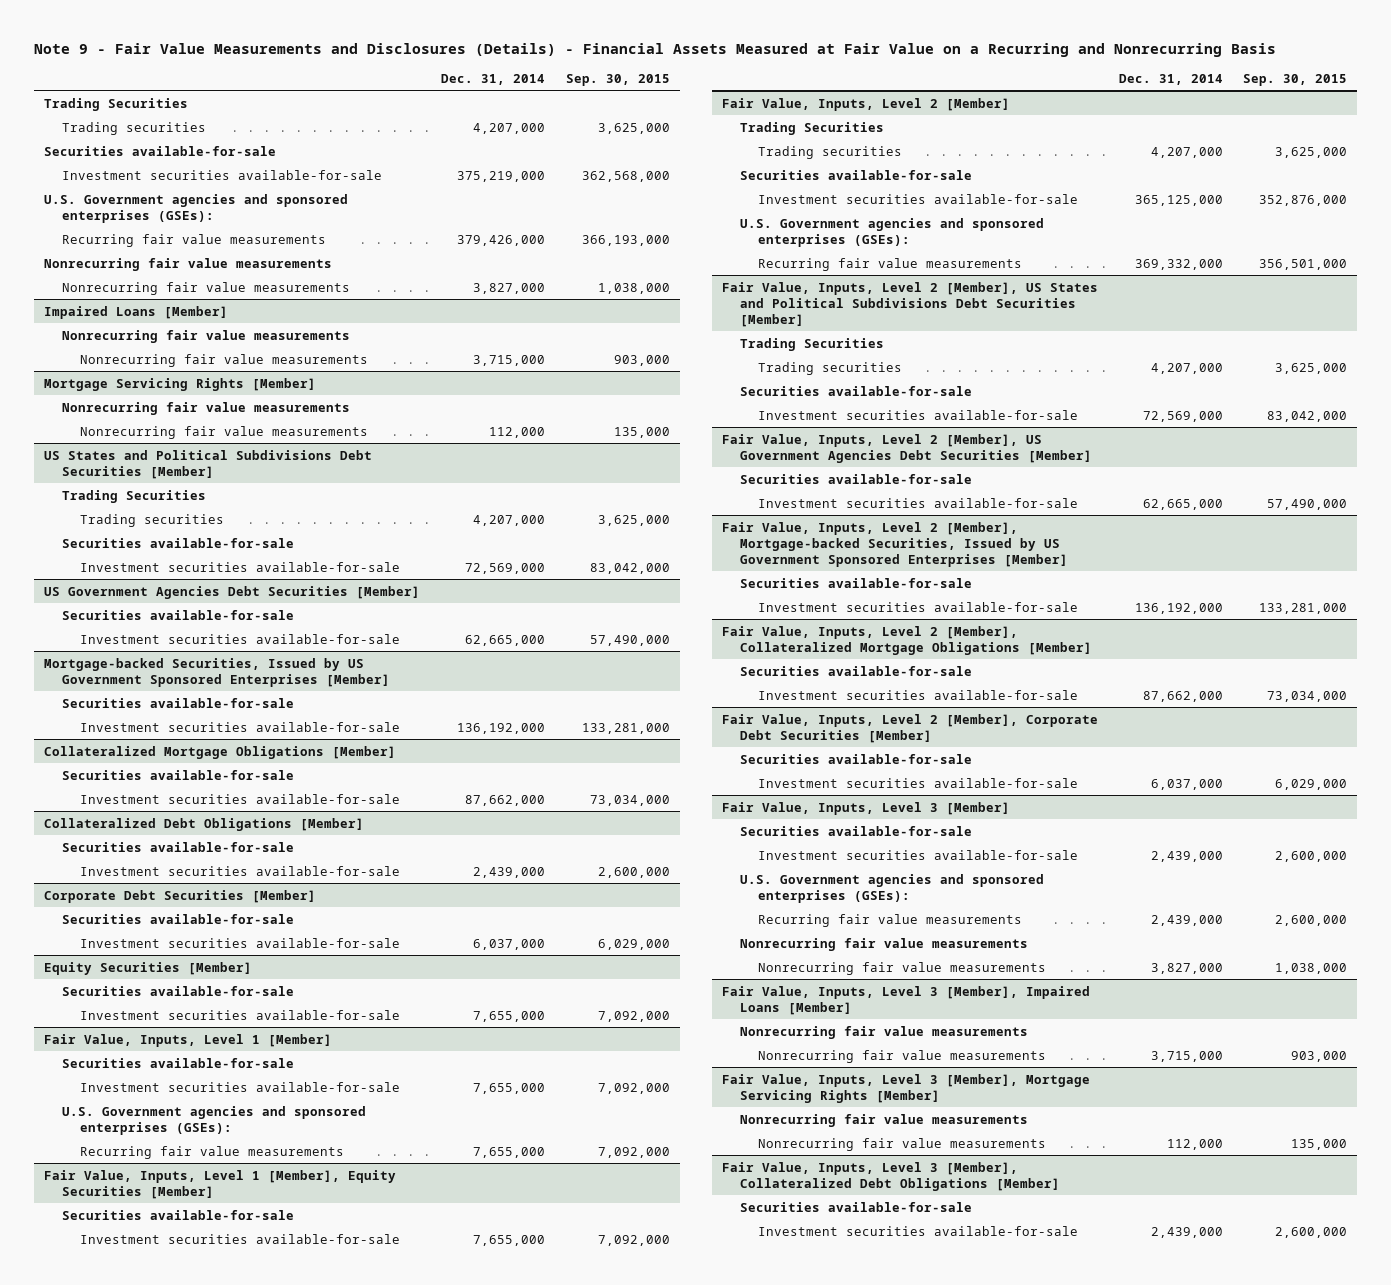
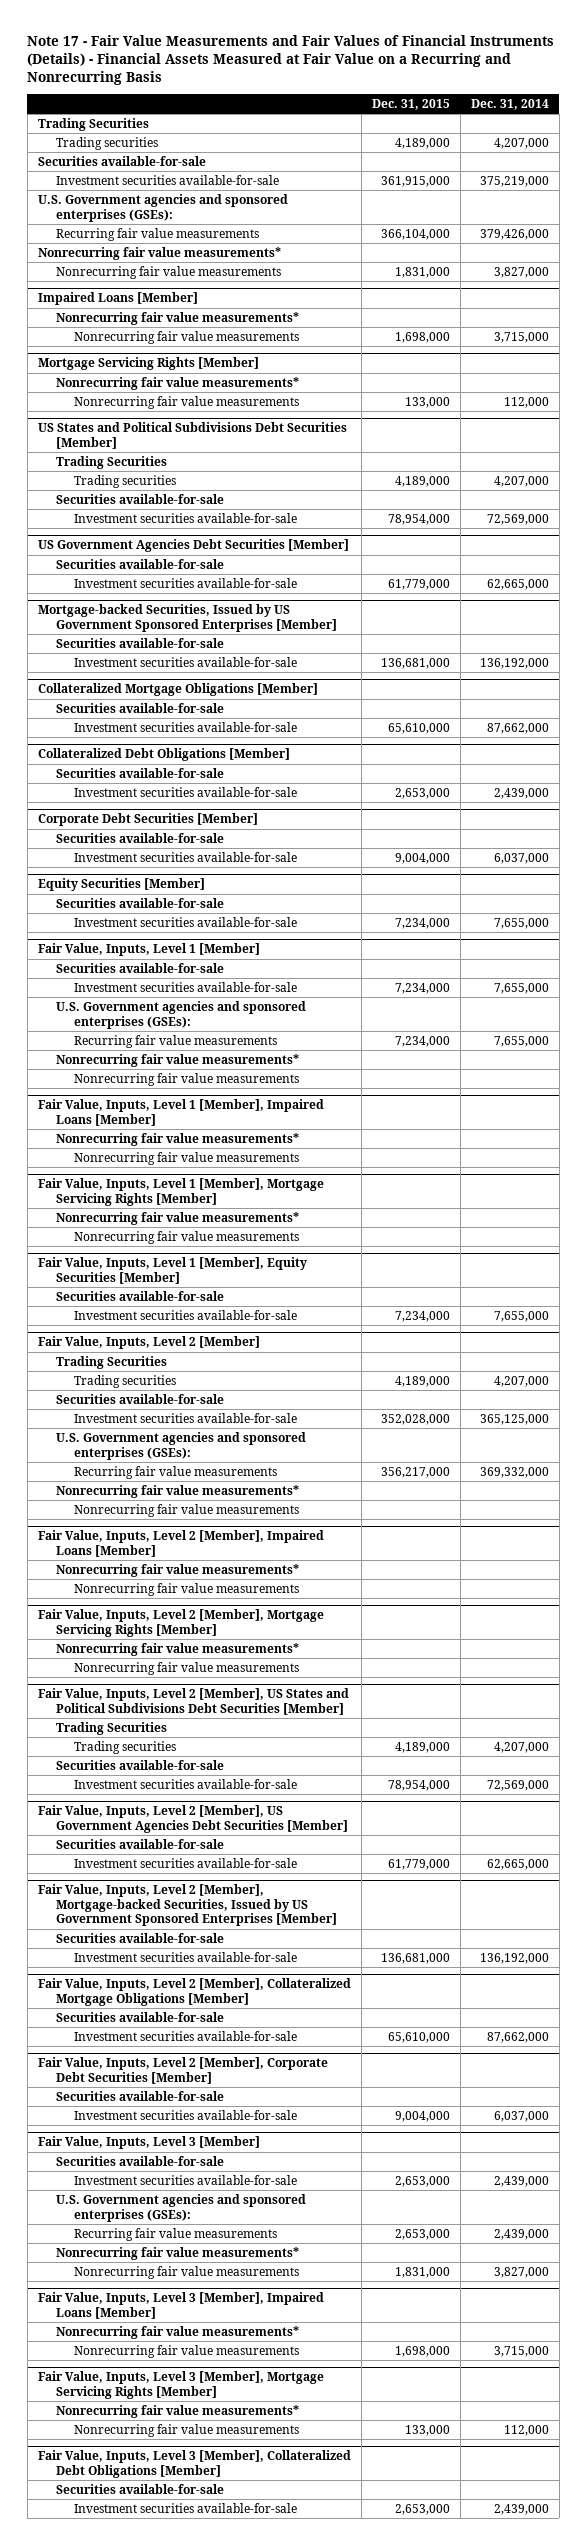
[33,42,1276,57] Note 9 - Fair Value Measurements and Disclosures (Details) - Financial Assets Measured at Fair Value on a Recurring and Nonrecurring Basis -> [27,34,555,86] Note 17 - Fair Value Measurements and Fair Values of Financial Instruments (Details) - Financial Assets Measured at Fair Value on a Recurring and Nonrecurring Basis
[565,73,670,86] Sep. 30, 2015 -> none
none -> [371,98,450,110] Dec. 31, 2015
[44,257,333,271] Nonrecurring fair value measurements -> [37,246,281,260] Nonrecurring fair value measurements*
[62,329,351,343] Nonrecurring fair value measurements -> [55,311,299,325] Nonrecurring fair value measurements*
[62,401,351,415] Nonrecurring fair value measurements -> [55,376,299,390] Nonrecurring fair value measurements*
none -> [55,1053,299,1067] Nonrecurring fair value measurements*
none -> [74,1072,300,1086] Nonrecurring fair value measurements
none -> [37,1099,324,1126] Fair Value, Inputs, Level 1 [Member], Impaired Loans [Member]
none -> [55,1132,299,1146] Nonrecurring fair value measurements*
none -> [74,1151,300,1165] Nonrecurring fair value measurements
none -> [37,1178,324,1206] Fair Value, Inputs, Level 1 [Member], Mortgage Servicing Rights [Member]
none -> [55,1211,299,1225] Nonrecurring fair value measurements*
none -> [74,1230,300,1244] Nonrecurring fair value measurements
none -> [55,1484,299,1498] Nonrecurring fair value measurements*
none -> [74,1503,300,1517] Nonrecurring fair value measurements
none -> [37,1530,324,1557] Fair Value, Inputs, Level 2 [Member], Impaired Loans [Member]
none -> [55,1563,299,1577] Nonrecurring fair value measurements*
none -> [74,1582,300,1596] Nonrecurring fair value measurements
none -> [37,1609,324,1637] Fair Value, Inputs, Level 2 [Member], Mortgage Servicing Rights [Member]
none -> [55,1642,299,1656] Nonrecurring fair value measurements*
none -> [74,1661,300,1675] Nonrecurring fair value measurements
[739,937,1028,951] Nonrecurring fair value measurements -> [55,2246,299,2260] Nonrecurring fair value measurements*
[739,1025,1028,1039] Nonrecurring fair value measurements -> [55,2325,299,2339] Nonrecurring fair value measurements*
[739,1113,1028,1127] Nonrecurring fair value measurements -> [55,2404,299,2418] Nonrecurring fair value measurements*

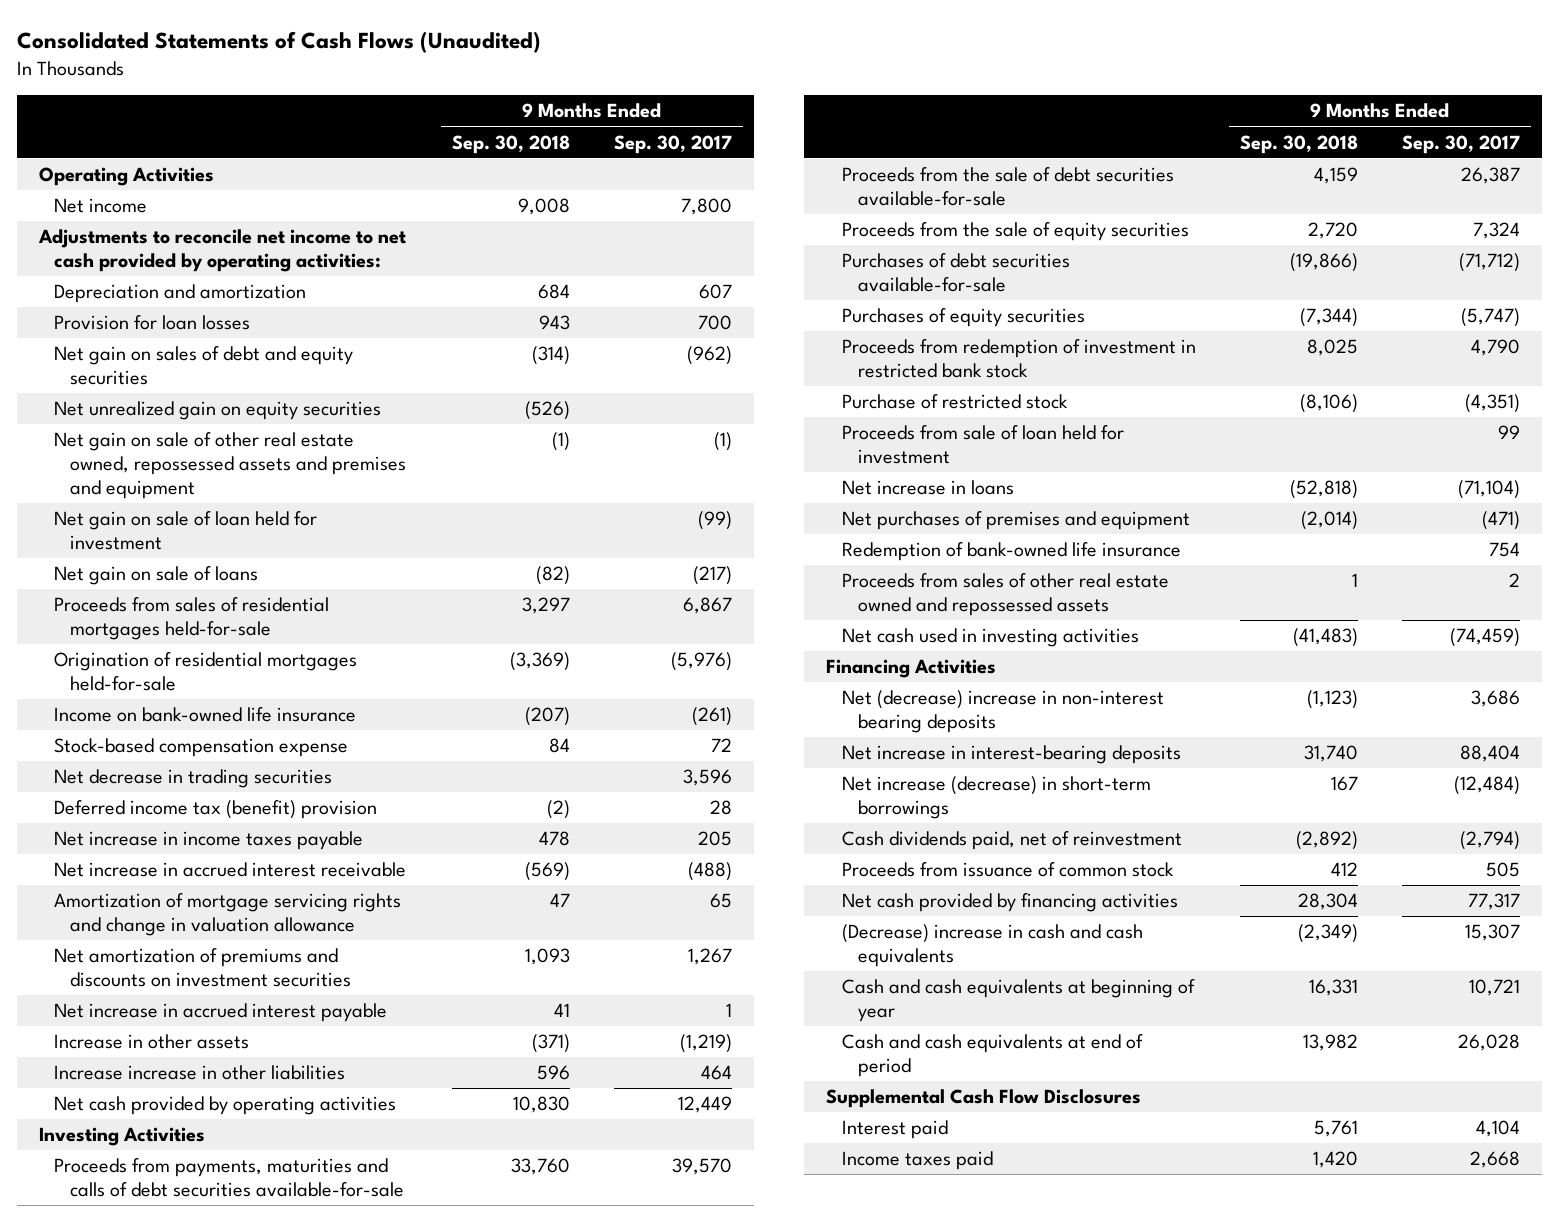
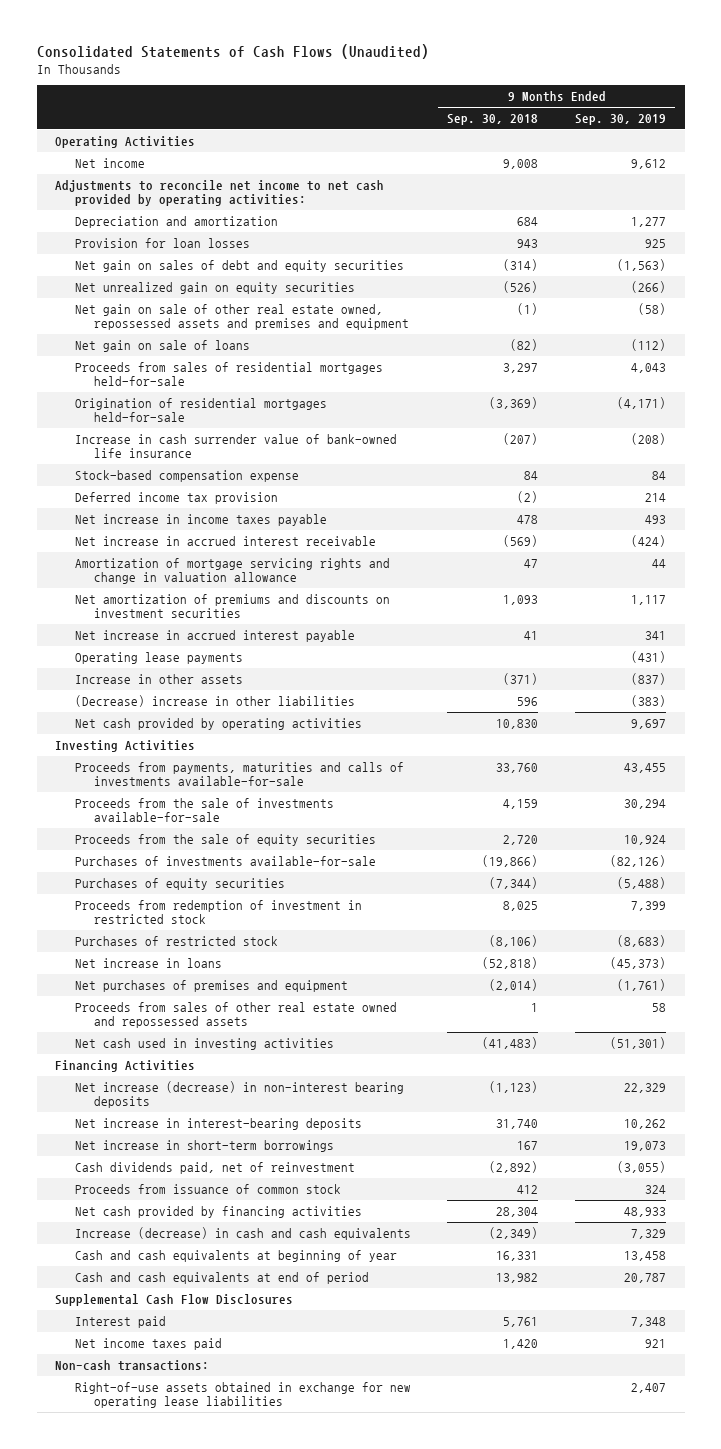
[614,134,733,154] Sep. 30, 2017 -> none
none -> [575,113,667,125] Sep. 30, 2019
[54,511,318,550] Net gain on sale of loan held for investment -> none
[54,707,357,723] Income on bank-owned life insurance -> [74,433,397,459] Increase in cash surrender value of bank-owned life insurance
[54,769,333,789] Net decrease in trading securities -> none
[54,800,378,820] Deferred income tax (benefit) provision -> [74,491,278,504] Deferred income tax provision
none -> [74,651,243,664] Operating lease payments
[54,1065,346,1081] Increase increase in other liabilities -> [74,694,355,707] (Decrease) increase in other liabilities
[54,1158,405,1197] Proceeds from payments, maturities and calls of debt securities available-for-sale -> [74,761,404,787] Proceeds from payments, maturities and calls of investments available-for-sale
[842,167,1175,206] Proceeds from the sale of debt securities available-for-sale -> [74,797,334,823] Proceeds from the sale of investments available-for-sale
[842,253,1071,292] Purchases of debt securities available-for-sale -> [74,855,376,866] Purchases of investments available-for-sale
[842,425,1125,464] Proceeds from sale of loan held for investment -> none
[842,339,1197,378] Proceeds from redemption of investment in restricted bank stock -> [74,899,362,925] Proceeds from redemption of investment in restricted stock
[842,394,1069,410] Purchase of restricted stock -> [74,935,278,946] Purchases of restricted stock
[842,542,1182,562] Redemption of bank-owned life insurance -> none
[842,690,1165,733] Net (decrease) increase in non-interest bearing deposits -> [74,1080,404,1109] Net increase (decrease) in non-interest bearing deposits
[842,776,1152,819] Net increase (decrease) in short-term borrowings -> [74,1139,334,1152] Net increase in short-term borrowings
[842,924,1144,967] (Decrease) increase in cash and cash equivalents -> [74,1226,411,1240] Increase (decrease) in cash and cash equivalents
[842,1151,994,1171] Income taxes paid -> [74,1337,222,1350] Net income taxes paid
none -> [55,1359,210,1371] Non-cash transactions:
none -> [74,1381,411,1409] Right-of-use assets obtained in exchange for new operating lease liabilities

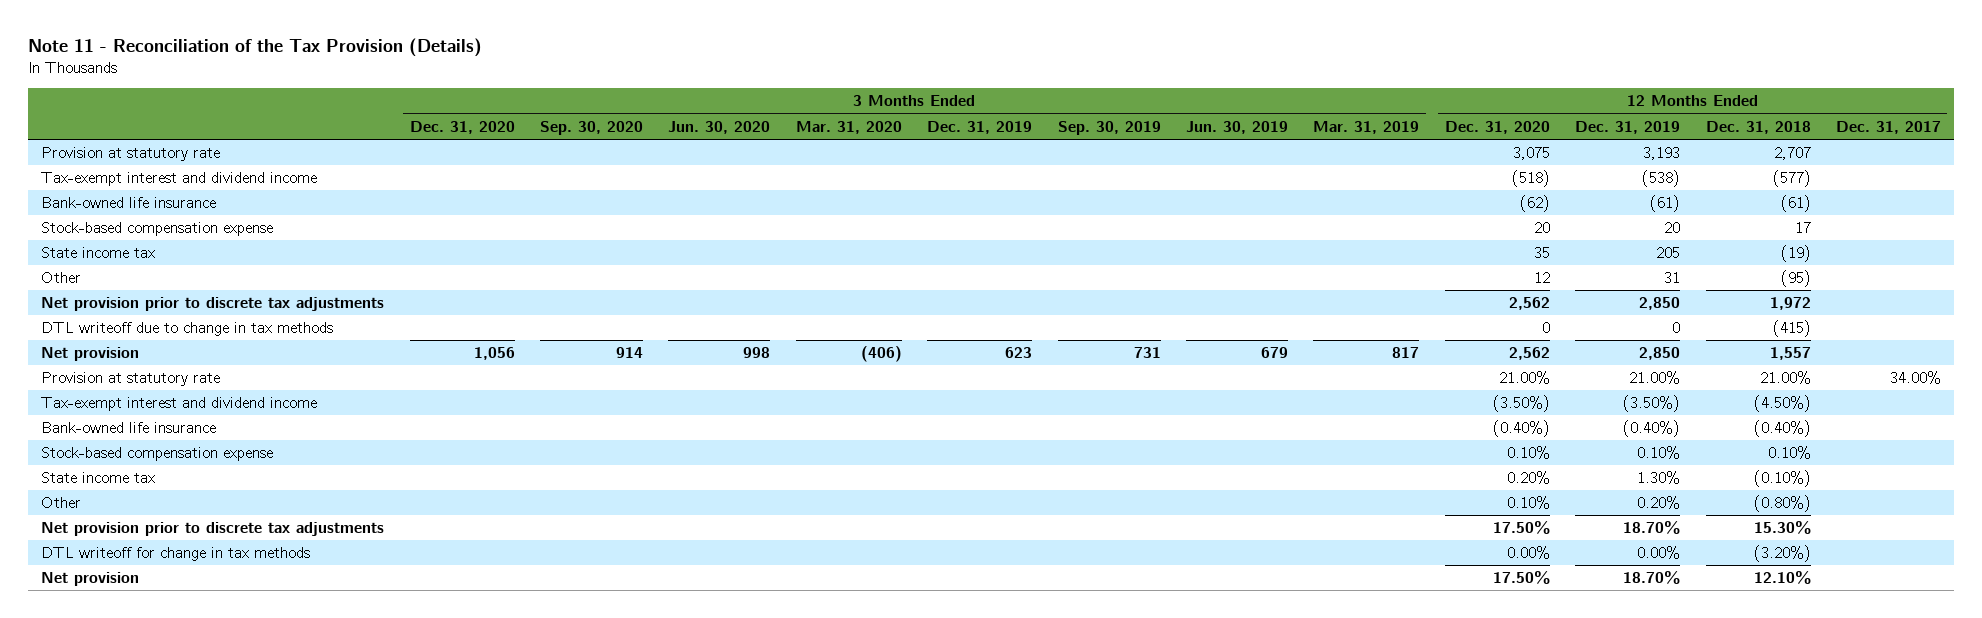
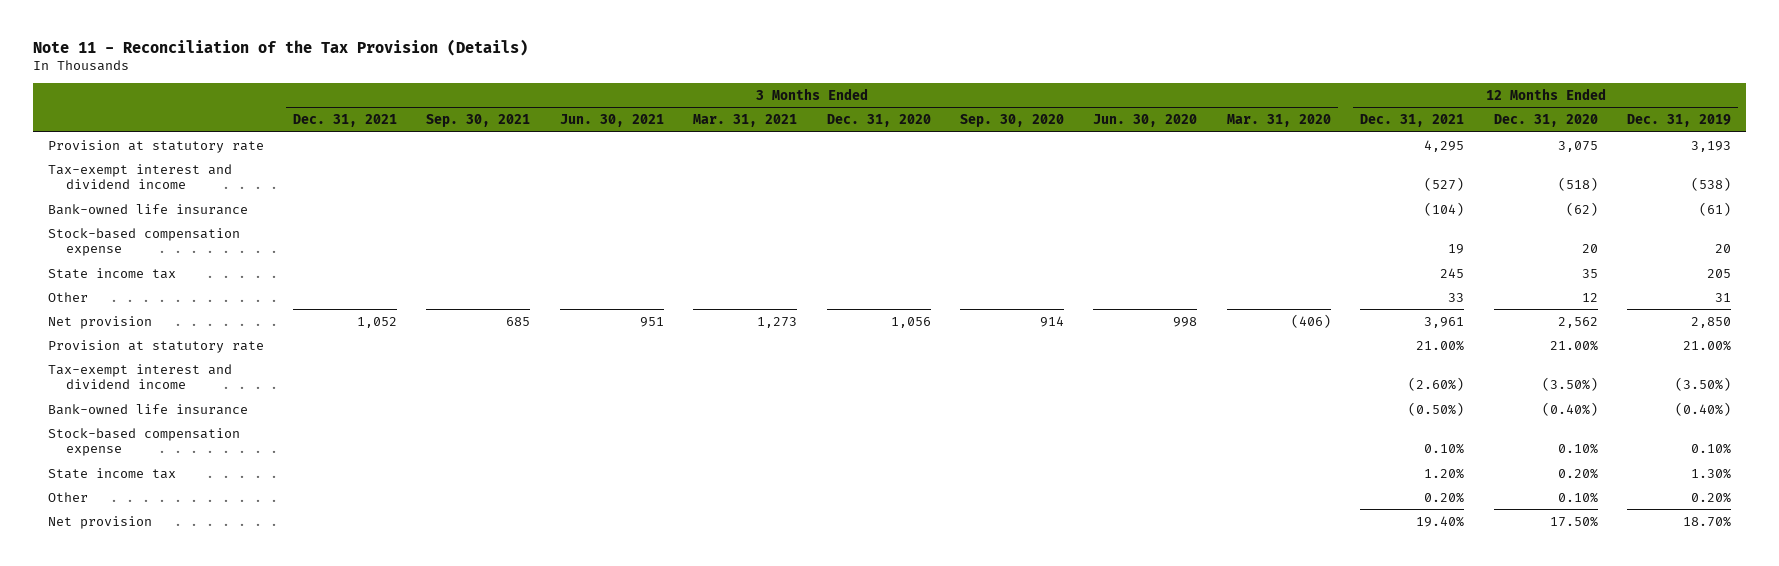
[927,120,1033,134] Dec. 31, 2019 -> none
[1057,120,1161,135] Sep. 30, 2019 -> none
[1185,120,1288,134] Jun. 30, 2019 -> none
[1313,120,1420,134] Mar. 31, 2019 -> none
[1705,120,1811,134] Dec. 31, 2018 -> none
[1835,120,1941,134] Dec. 31, 2017 -> none
none -> [292,114,397,128] Dec. 31, 2021
none -> [426,114,531,128] Sep. 30, 2021
none -> [559,114,664,128] Jun. 30, 2021
none -> [693,114,798,128] Mar. 31, 2021
none -> [1360,114,1465,128] Dec. 31, 2021
[41,296,385,311] Net provision prior to discrete tax adjustments -> none
[41,321,334,336] DTL writeoff due to change in tax methods -> none
[41,521,385,536] Net provision prior to discrete tax adjustments -> none
[41,546,311,561] DTL writeoff for change in tax methods -> none

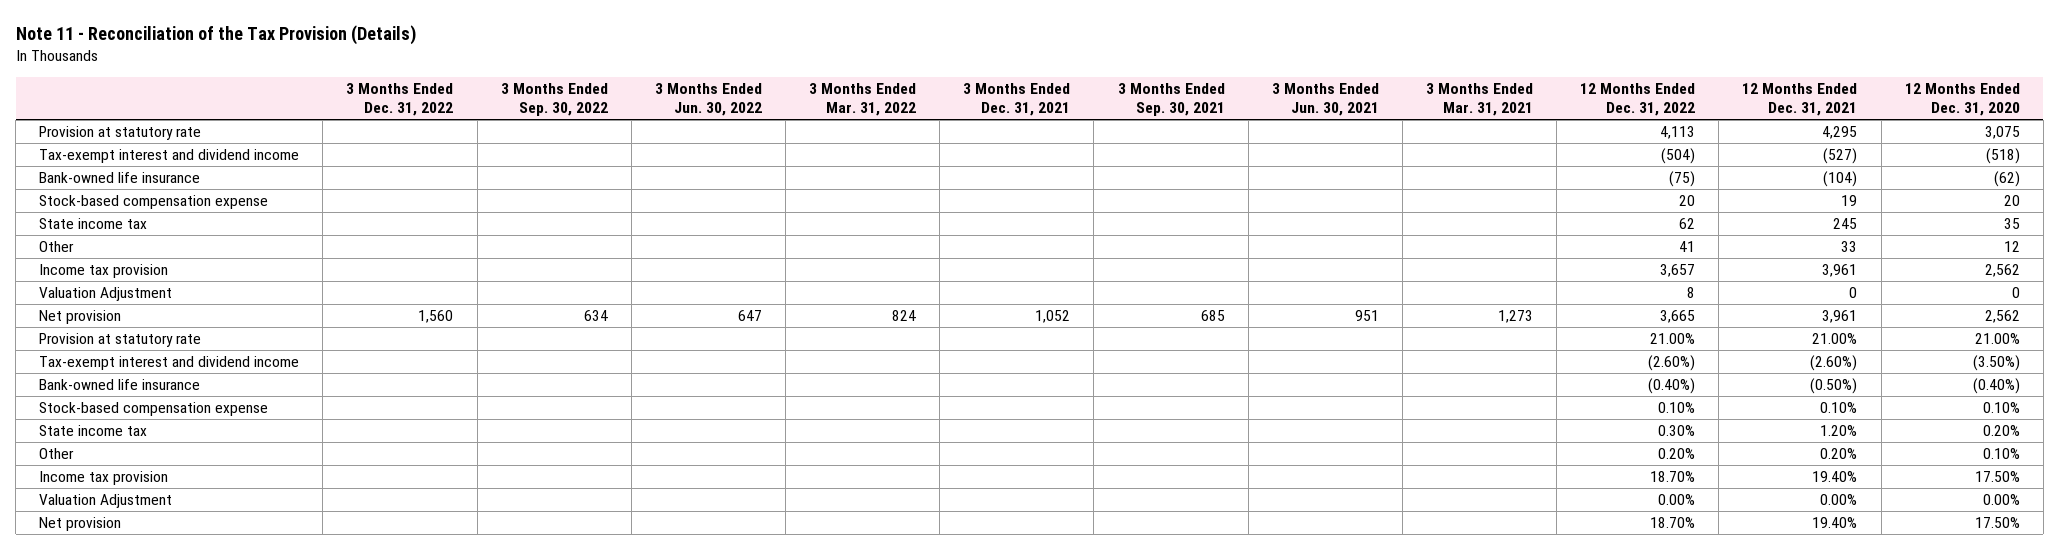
[826,114,931,128] Dec. 31, 2020 -> none
[959,114,1064,128] Sep. 30, 2020 -> none
[1093,114,1198,128] Jun. 30, 2020 -> none
[1226,114,1331,128] Mar. 31, 2020 -> none
[1627,114,1732,128] Dec. 31, 2019 -> none
none -> [346,83,454,117] 3 Months Ended Dec. 31, 2022
none -> [500,83,608,117] 3 Months Ended Sep. 30, 2022
none -> [654,83,762,117] 3 Months Ended Jun. 30, 2022
none -> [809,83,917,117] 3 Months Ended Mar. 31, 2022
none -> [1580,83,1696,117] 12 Months Ended Dec. 31, 2022
none -> [39,264,169,279] Income tax provision
none -> [39,287,173,302] Valuation Adjustment
none -> [39,471,169,486] Income tax provision
none -> [39,494,173,509] Valuation Adjustment

